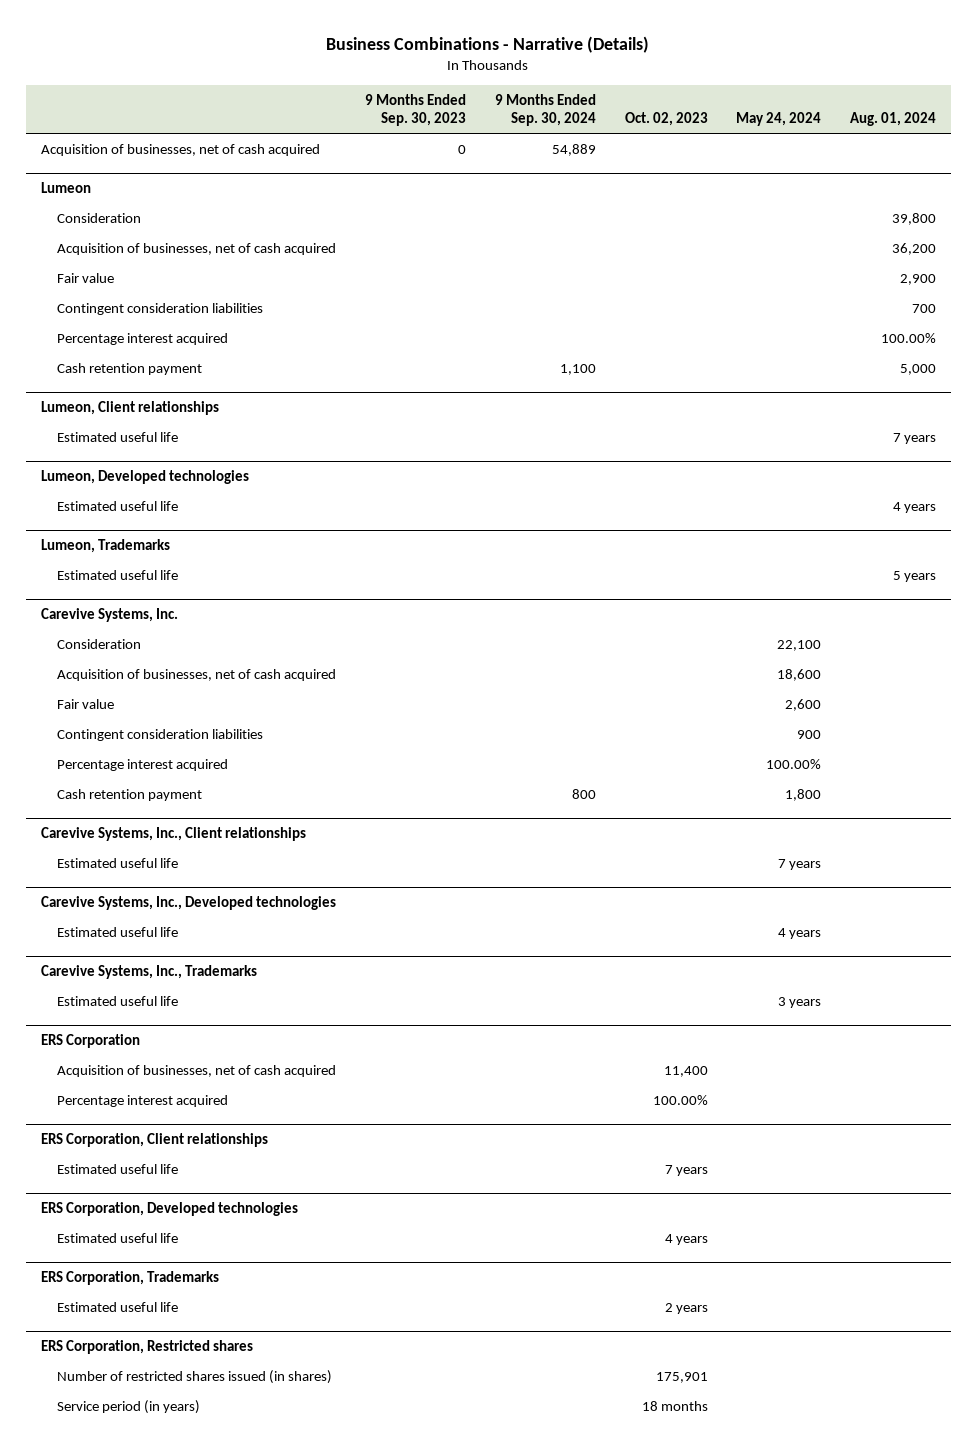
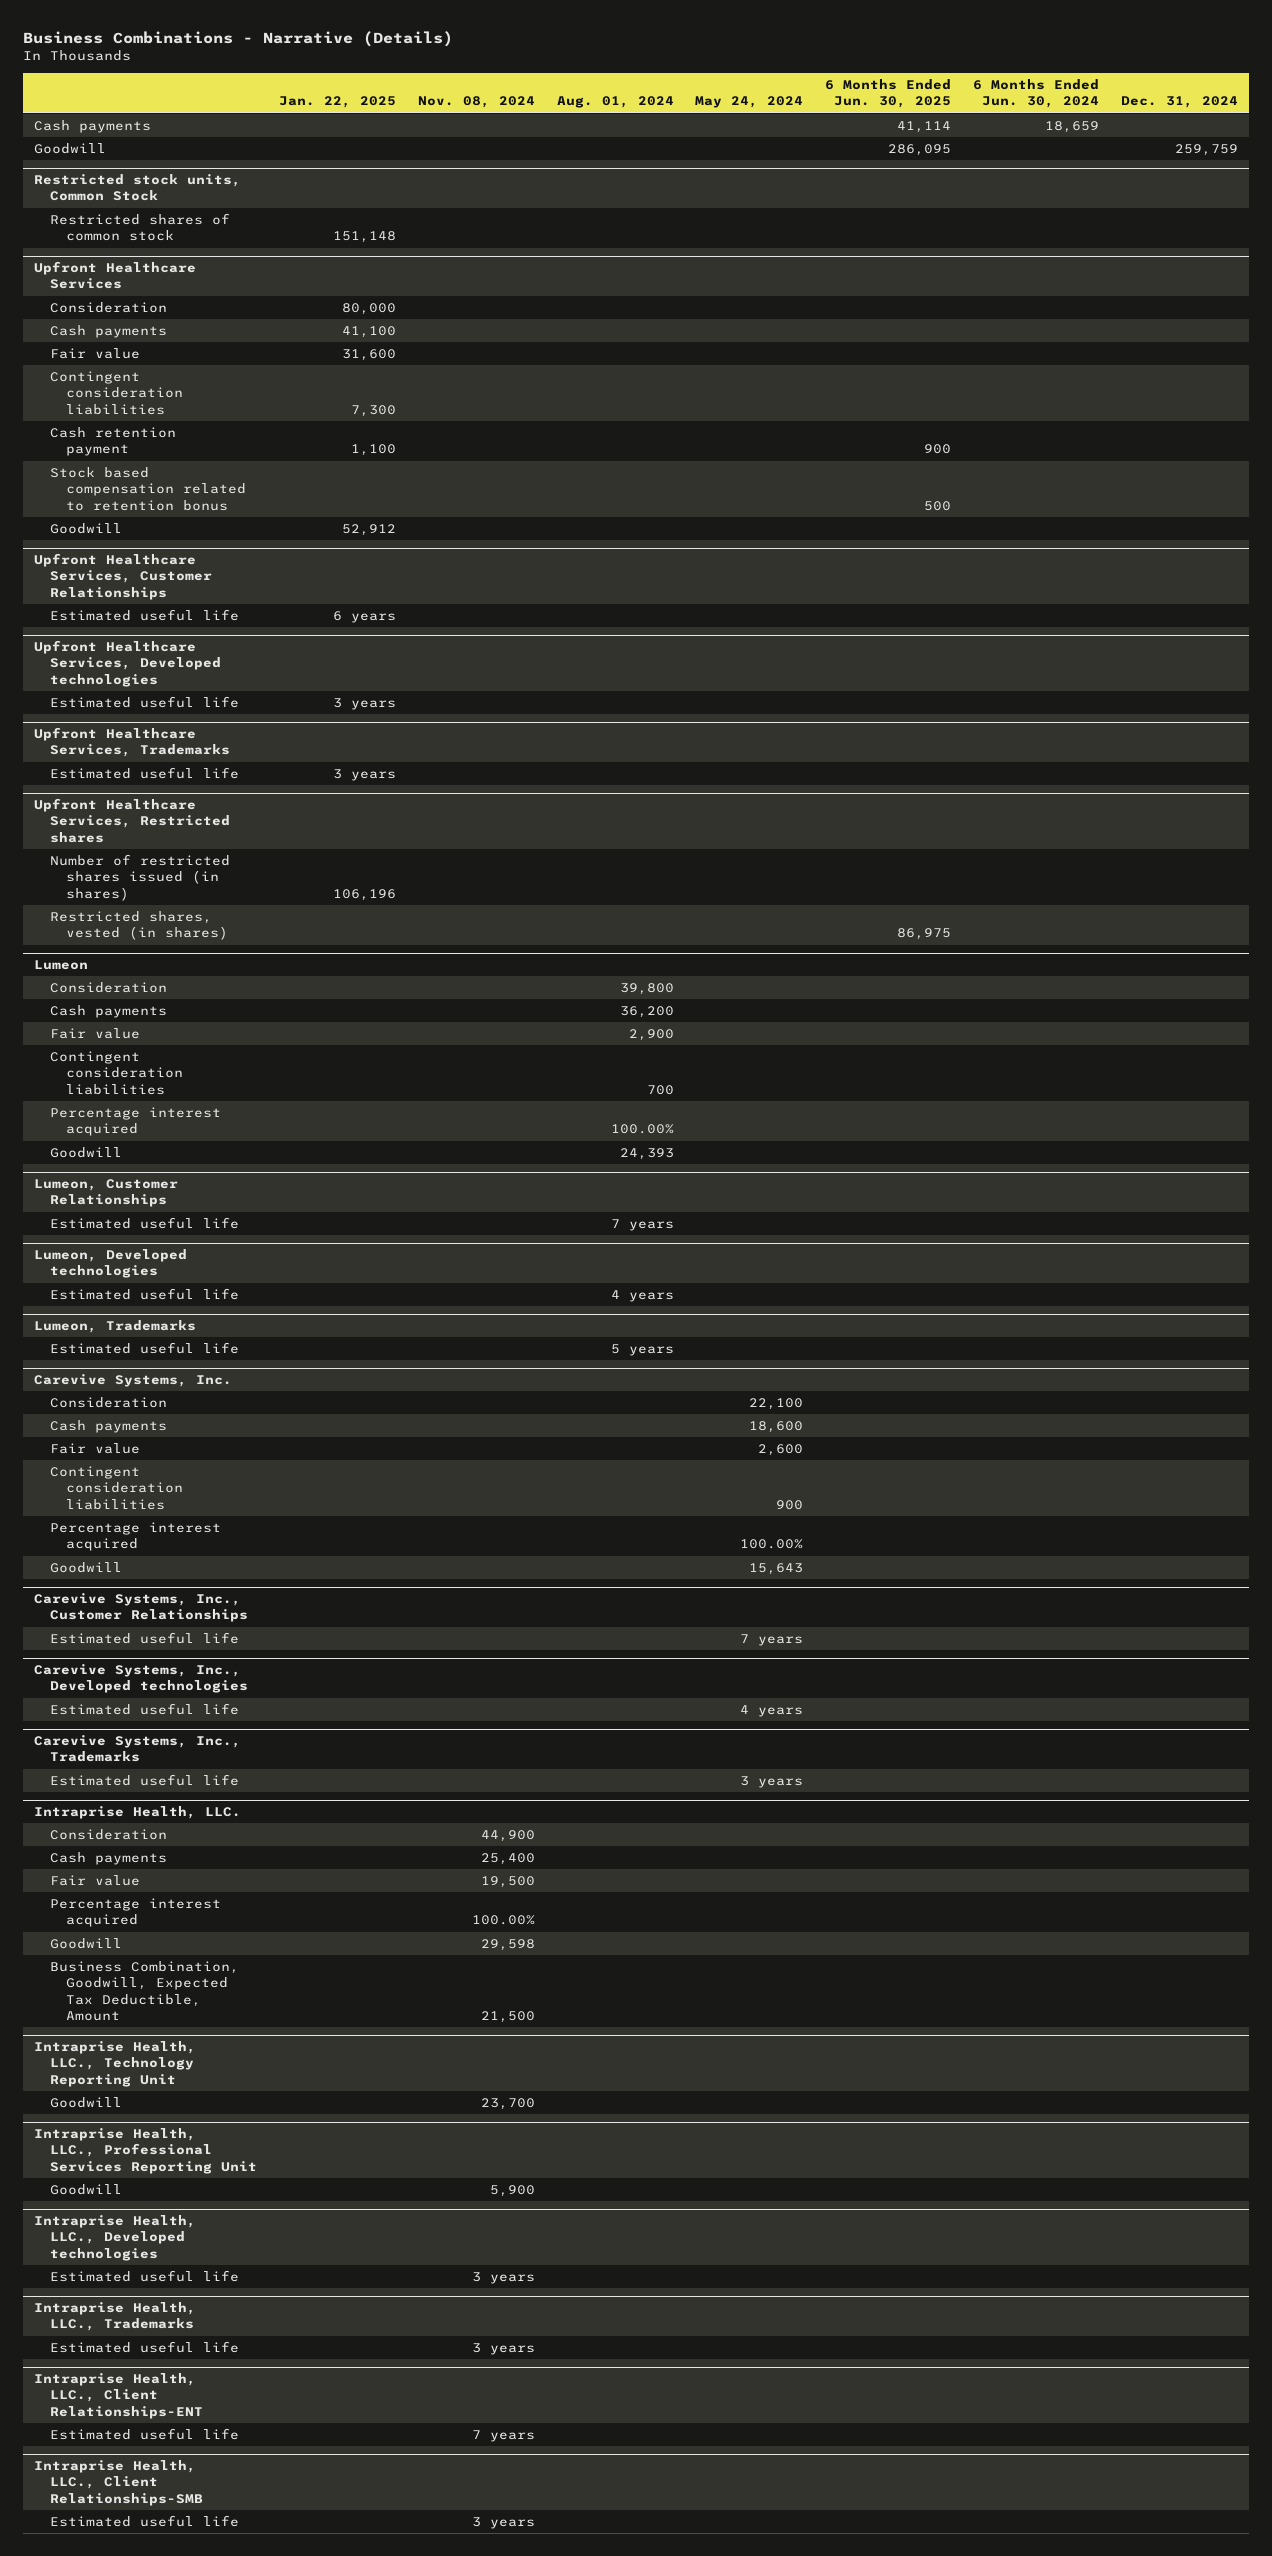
[364,94,466,127] 9 Months Ended Sep. 30, 2023 -> none
[494,94,596,127] 9 Months Ended Sep. 30, 2024 -> none
[624,112,708,127] Oct. 02, 2023 -> none
none -> [279,96,397,109] Jan. 22, 2025
none -> [417,96,535,109] Nov. 08, 2024
none -> [825,79,952,109] 6 Months Ended Jun. 30, 2025
none -> [973,79,1100,109] 6 Months Ended Jun. 30, 2024
none -> [1120,96,1238,109] Dec. 31, 2024
[40,143,320,156] Acquisition of businesses, net of cash acquired -> [34,120,152,134] Cash payments
none -> [34,143,107,155] Goodwill
none -> [34,174,242,202] Restricted stock units, Common Stock
none -> [50,213,231,242] Restricted shares of common stock
none -> [34,261,197,290] Upfront Healthcare Services
none -> [50,302,168,314] Consideration
none -> [50,325,168,339] Cash payments
none -> [50,348,141,360] Fair value
none -> [50,371,183,415] Contingent consideration liabilities
none -> [50,427,177,457] Cash retention payment
none -> [50,467,246,511] Stock based compensation related to retention bonus
none -> [50,523,123,535] Goodwill
none -> [34,553,213,600] Upfront Healthcare Services, Customer Relationships
none -> [50,609,240,622] Estimated useful life
none -> [34,640,222,687] Upfront Healthcare Services, Developed technologies
none -> [50,696,240,709] Estimated useful life
none -> [34,727,231,758] Upfront Healthcare Services, Trademarks
none -> [50,767,240,780] Estimated useful life
none -> [34,798,231,843] Upfront Healthcare Services, Restricted shares
none -> [50,854,231,901] Number of restricted shares issued (in shares)
none -> [50,911,228,941] Restricted shares, vested (in shares)
[56,242,336,255] Acquisition of businesses, net of cash acquired -> [50,1005,168,1019] Cash payments
[56,362,202,375] Cash retention payment -> none
none -> [50,1147,123,1159] Goodwill
[40,401,219,416] Lumeon, Client relationships -> [34,1179,179,1208] Lumeon, Customer Relationships
[56,668,336,681] Acquisition of businesses, net of cash acquired -> [50,1420,168,1434] Cash payments
[56,788,202,801] Cash retention payment -> none
none -> [50,1562,123,1574] Goodwill
[40,827,306,842] Carevive Systems, Inc., Client relationships -> [34,1593,249,1623] Carevive Systems, Inc., Customer Relationships
[40,1034,140,1049] ERS Corporation -> none
[56,1064,336,1077] Acquisition of businesses, net of cash acquired -> none
[56,1094,228,1107] Percentage interest acquired -> none
[40,1133,268,1148] ERS Corporation, Client relationships -> none
[56,1163,178,1174] Estimated useful life -> none
[40,1202,298,1217] ERS Corporation, Developed technologies -> none
[56,1232,178,1243] Estimated useful life -> none
[40,1271,219,1286] ERS Corporation, Trademarks -> none
[56,1301,178,1312] Estimated useful life -> none
[40,1340,253,1355] ERS Corporation, Restricted shares -> none
[56,1369,332,1384] Number of restricted shares issued (in shares) -> none
[56,1399,200,1414] Service period (in years) -> none
none -> [34,1806,242,1820] Intraprise Health, LLC.
none -> [50,1829,168,1841] Consideration
none -> [50,1852,168,1866] Cash payments
none -> [50,1875,141,1887] Fair value
none -> [50,1898,222,1928] Percentage interest acquired
none -> [50,1938,123,1950] Goodwill
none -> [50,1961,240,2021] Business Combination, Goodwill, Expected Tax Deductible, Amount
none -> [34,2041,197,2087] Intraprise Health, LLC., Technology Reporting Unit
none -> [50,2097,123,2109] Goodwill
none -> [34,2128,258,2174] Intraprise Health, LLC., Professional Services Reporting Unit
none -> [50,2184,123,2196] Goodwill
none -> [34,2215,197,2261] Intraprise Health, LLC., Developed technologies
none -> [50,2270,240,2283] Estimated useful life
none -> [34,2302,197,2332] Intraprise Health, LLC., Trademarks
none -> [50,2341,240,2354] Estimated useful life
none -> [34,2373,204,2419] Intraprise Health, LLC., Client Relationships-ENT
none -> [50,2428,240,2441] Estimated useful life
none -> [34,2460,204,2506] Intraprise Health, LLC., Client Relationships-SMB
none -> [50,2515,240,2528] Estimated useful life

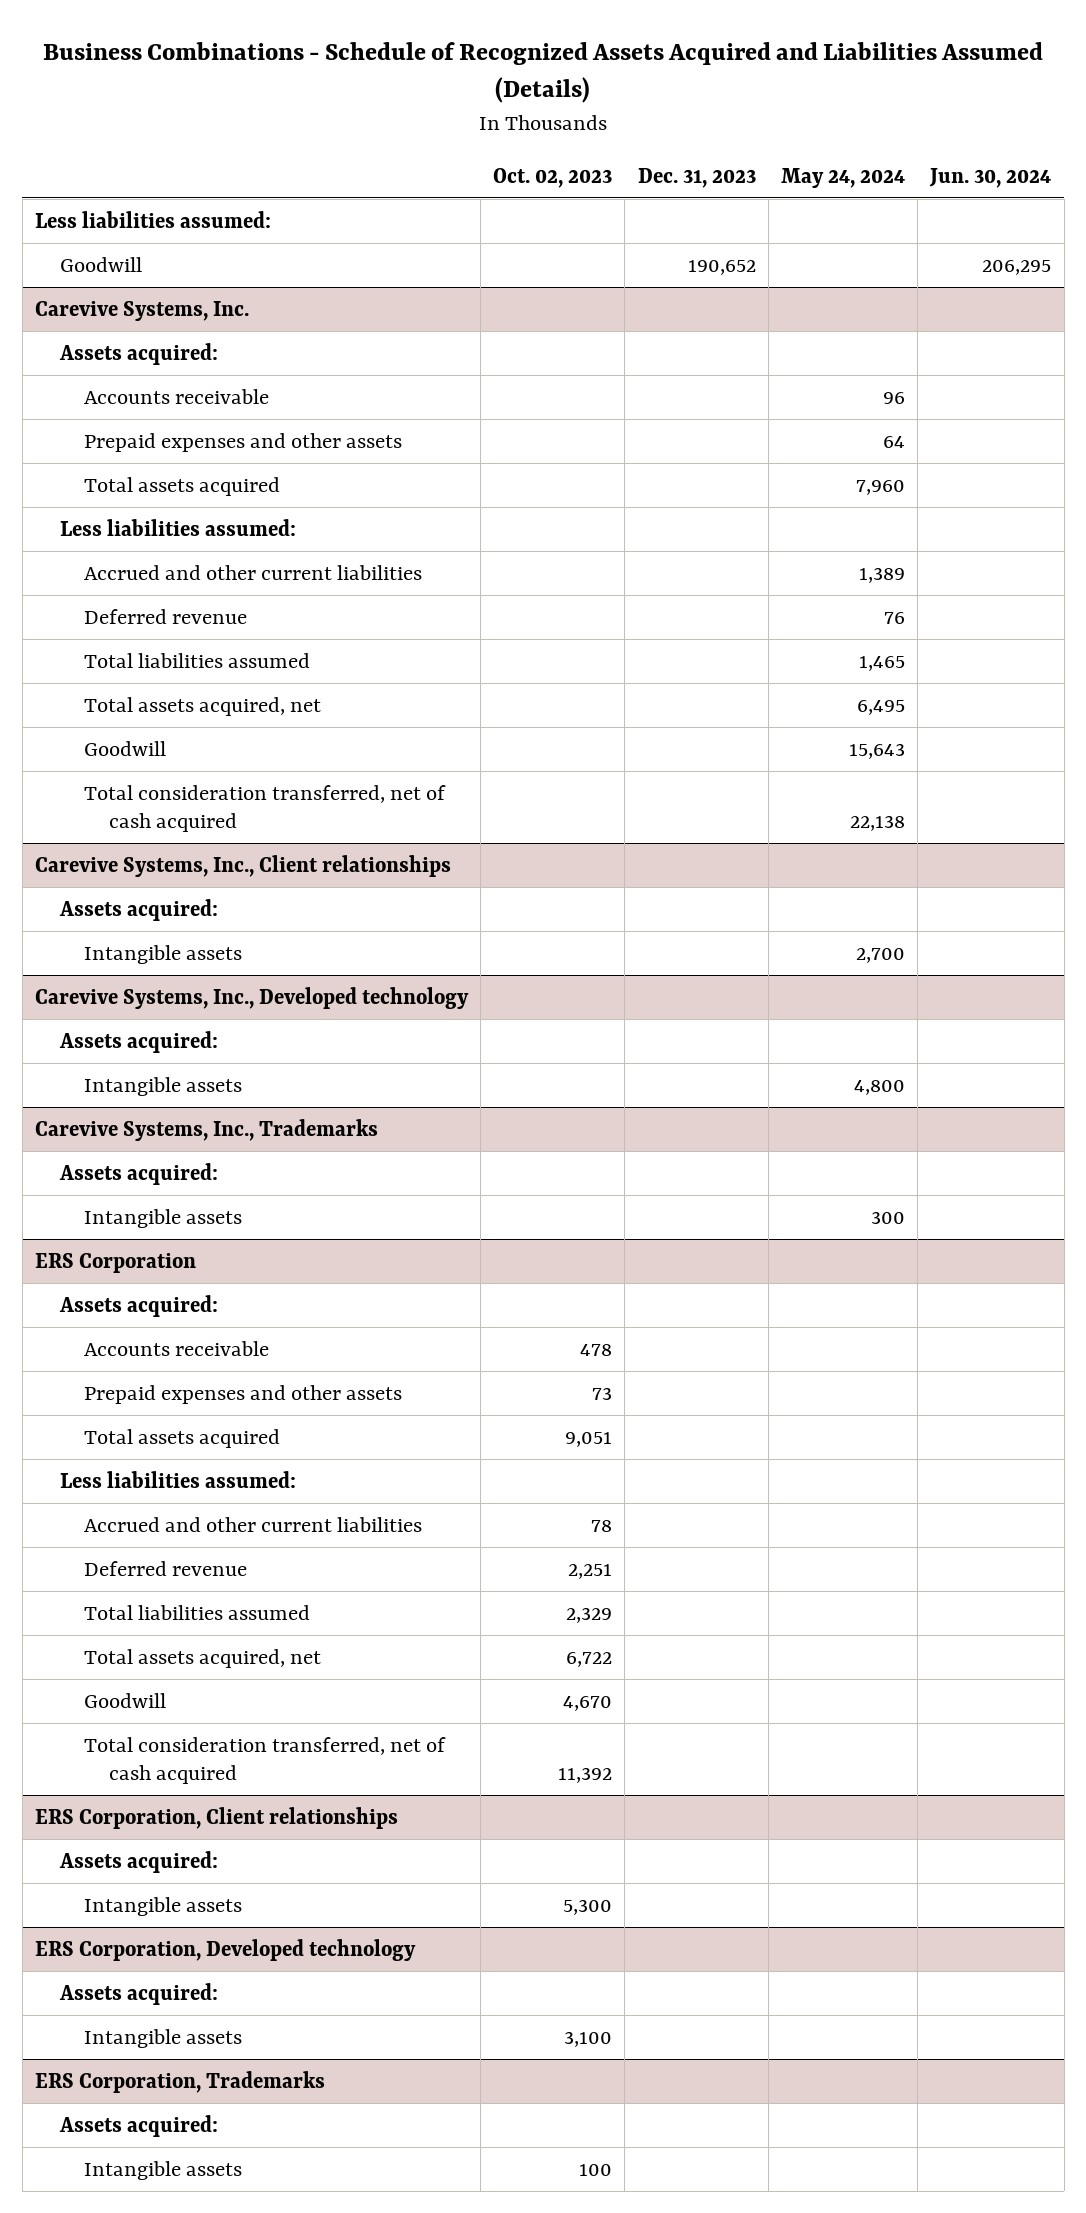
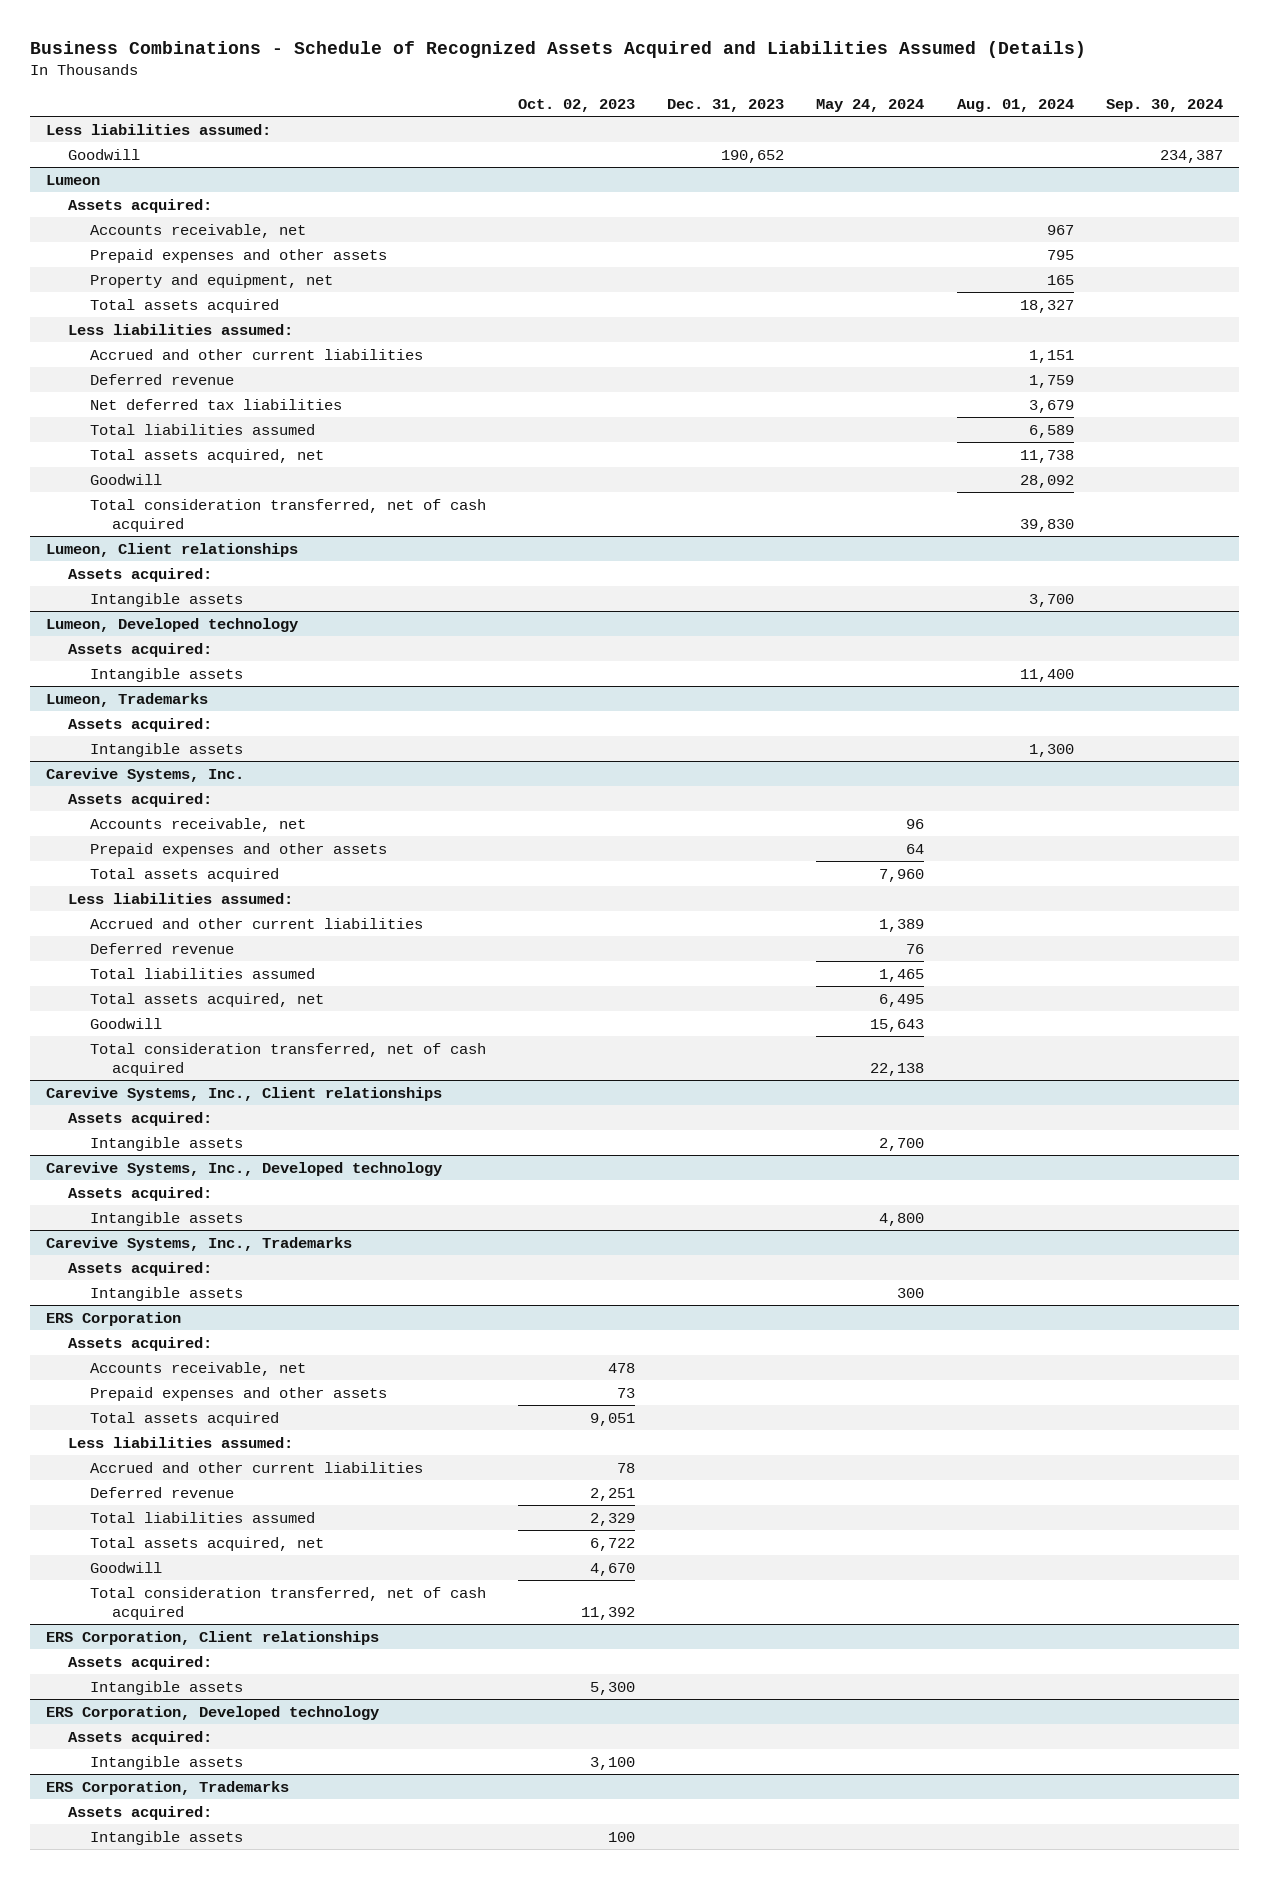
[929,167,1052,188] Jun. 30, 2024 -> none
none -> [956,98,1074,112] Aug. 01, 2024
none -> [1105,98,1223,112] Sep. 30, 2024
none -> [45,174,100,185] Lumeon
none -> [67,198,212,213] Assets acquired:
none -> [90,223,307,238] Accounts receivable, net
none -> [90,248,388,263] Prepaid expenses and other assets
none -> [90,273,334,288] Property and equipment, net
none -> [90,298,280,313] Total assets acquired
none -> [67,323,293,335] Less liabilities assumed:
none -> [90,348,424,360] Accrued and other current liabilities
none -> [90,373,235,385] Deferred revenue
none -> [90,398,343,410] Net deferred tax liabilities
none -> [90,423,316,435] Total liabilities assumed
none -> [90,448,325,463] Total assets acquired, net
none -> [90,473,163,485] Goodwill
none -> [90,498,487,532] Total consideration transferred, net of cash acquired
none -> [45,542,298,557] Lumeon, Client relationships
none -> [67,567,212,582] Assets acquired:
none -> [90,592,244,607] Intangible assets
none -> [45,617,298,632] Lumeon, Developed technology
none -> [67,642,212,657] Assets acquired:
none -> [90,667,244,682] Intangible assets
none -> [45,692,208,707] Lumeon, Trademarks
none -> [67,717,212,732] Assets acquired:
none -> [90,742,244,757] Intangible assets
[84,388,270,404] Accounts receivable -> [90,817,307,832] Accounts receivable, net
[84,1340,270,1356] Accounts receivable -> [90,1361,307,1376] Accounts receivable, net

